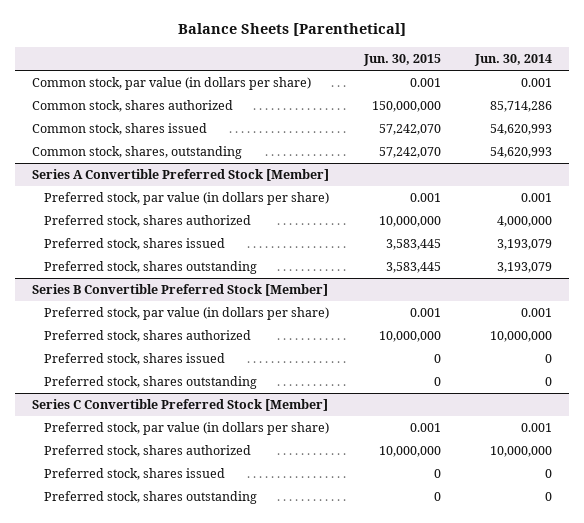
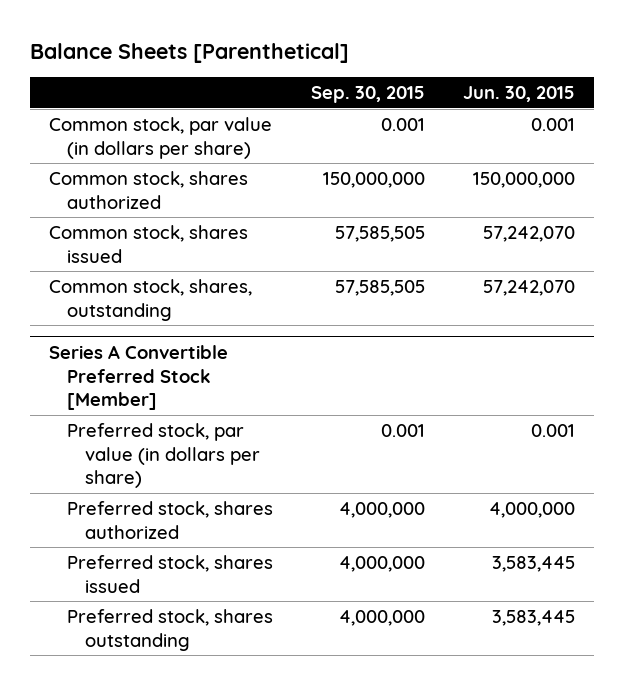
[473,54,552,67] Jun. 30, 2014 -> none
none -> [311,86,426,104] Sep. 30, 2015
[378,216,441,228] 10,000,000 -> [489,501,576,518] 4,000,000
[31,284,328,297] Series B Convertible Preferred Stock [Member] -> none
[44,307,330,321] Preferred stock, par value (in dollars per share) -> none
[44,330,252,343] Preferred stock, shares authorized -> none
[44,353,226,366] Preferred stock, shares issued -> none
[44,376,258,390] Preferred stock, shares outstanding -> none
[31,399,328,412] Series C Convertible Preferred Stock [Member] -> none
[44,422,330,436] Preferred stock, par value (in dollars per share) -> none
[44,445,252,458] Preferred stock, shares authorized -> none
[44,468,226,481] Preferred stock, shares issued -> none
[44,491,258,505] Preferred stock, shares outstanding -> none

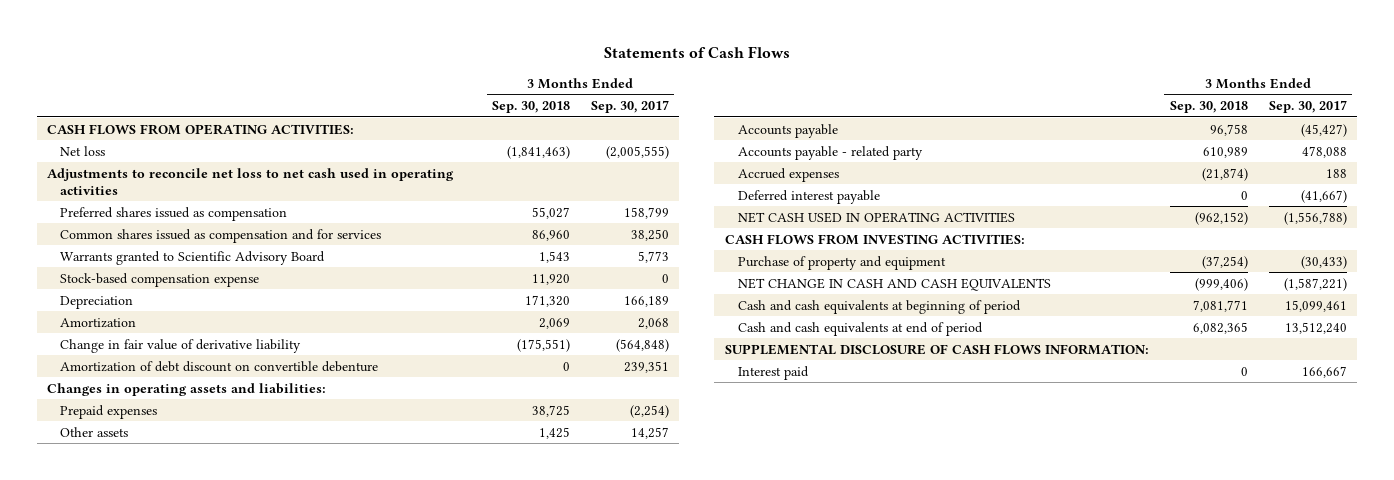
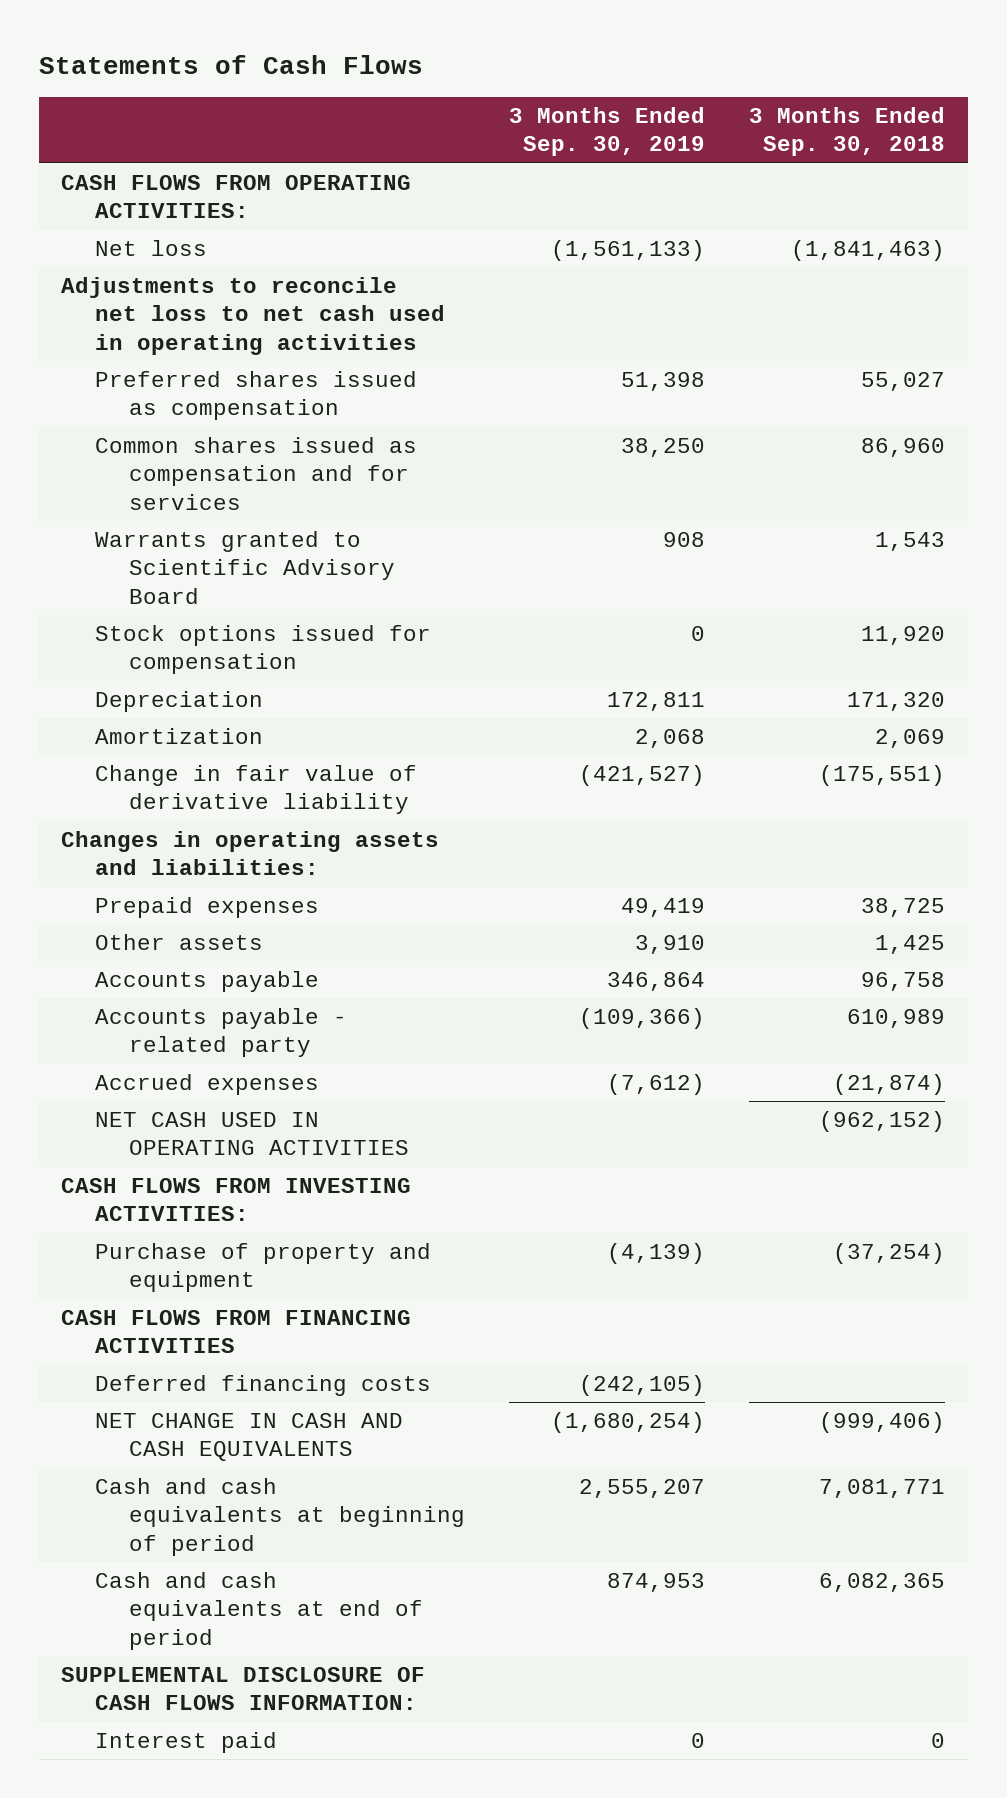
[590,100,669,114] Sep. 30, 2017 -> none
none -> [509,107,706,157] 3 Months Ended Sep. 30, 2019
[60,272,260,287] Stock-based compensation expense -> [95,625,432,675] Stock options issued for compensation
[60,360,379,372] Amortization of debt discount on convertible debenture -> none
[737,189,880,204] Deferred interest payable -> none
none -> [61,1310,412,1354] CASH FLOWS FROM FINANCING ACTIVITIES
none -> [95,1375,432,1397] Deferred financing costs

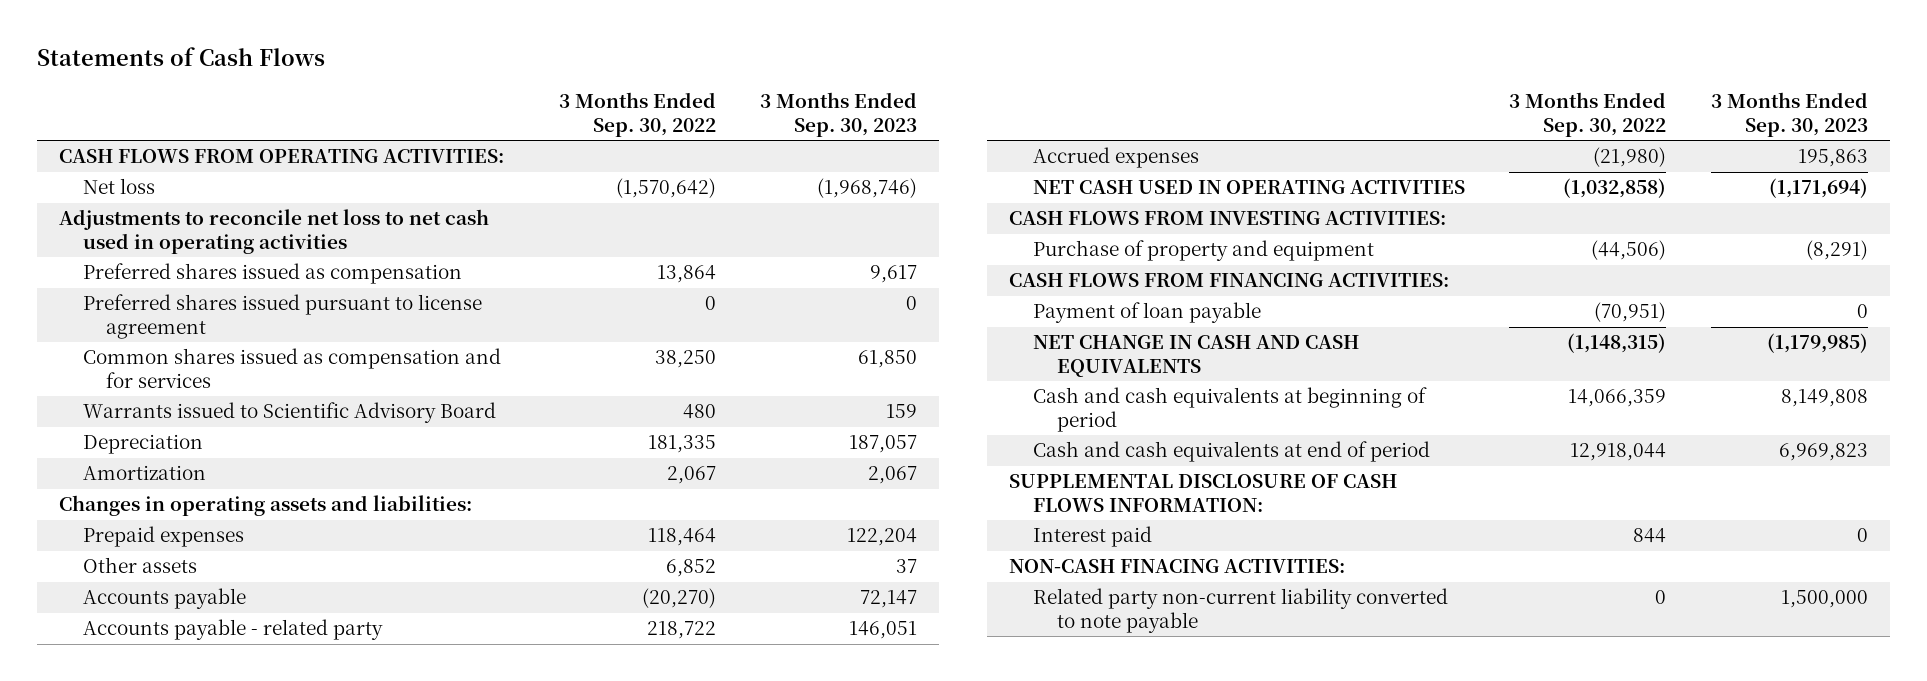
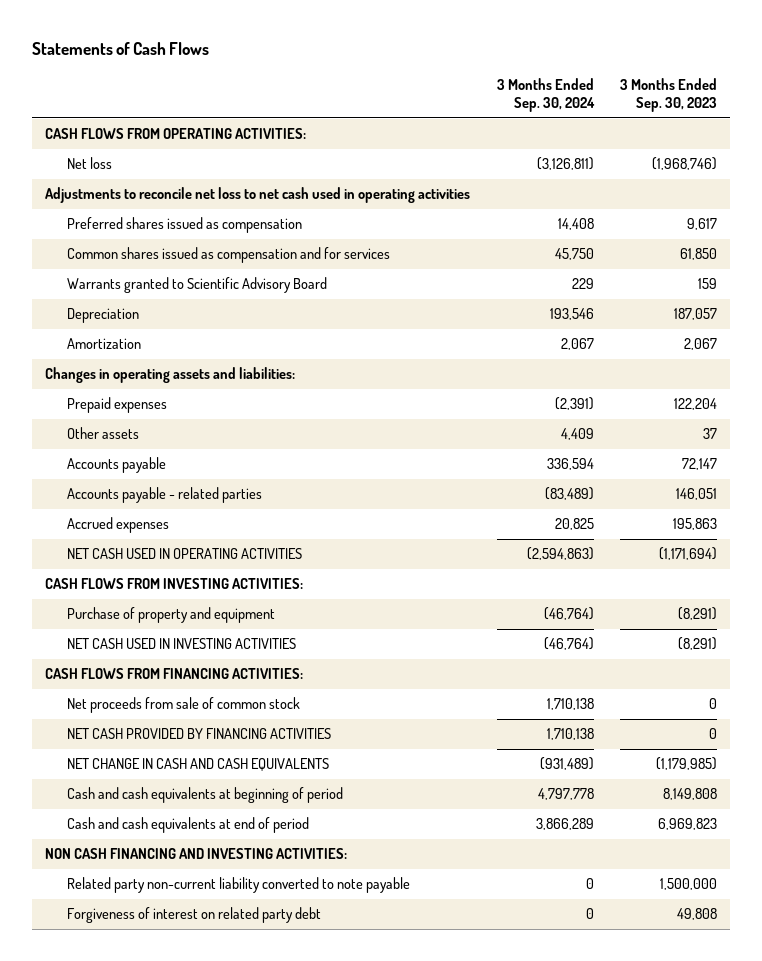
[558,91,716,137] 3 Months Ended Sep. 30, 2022 -> none
none -> [496,77,595,113] 3 Months Ended Sep. 30, 2024
[82,294,482,339] Preferred shares issued pursuant to license agreement -> none
[82,402,496,424] Warrants issued to Scientific Advisory Board -> [67,277,328,294] Warrants granted to Scientific Advisory Board
[82,619,383,641] Accounts payable - related party -> [67,487,263,504] Accounts payable - related parties
none -> [67,638,297,650] NET CASH USED IN INVESTING ACTIVITIES
[1032,302,1261,324] Payment of loan payable -> none
none -> [67,697,301,714] Net proceeds from sale of common stock
none -> [67,728,332,740] NET CASH PROVIDED BY FINANCING ACTIVITIES
[1009,474,1398,512] SUPPLEMENTAL DISCLOSURE OF CASH FLOWS INFORMATION: -> none
[1032,526,1152,548] Interest paid -> none
[1009,559,1346,574] NON-CASH FINACING ACTIVITIES: -> [45,848,348,860] NON CASH FINANCING AND INVESTING ACTIVITIES:
none -> [67,907,322,924] Forgiveness of interest on related party debt

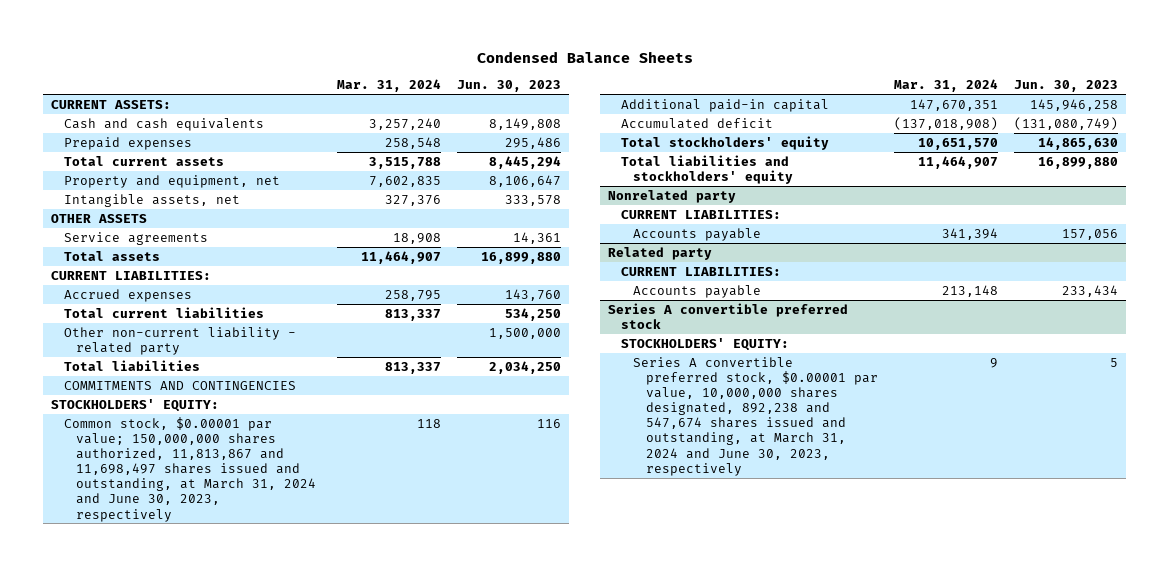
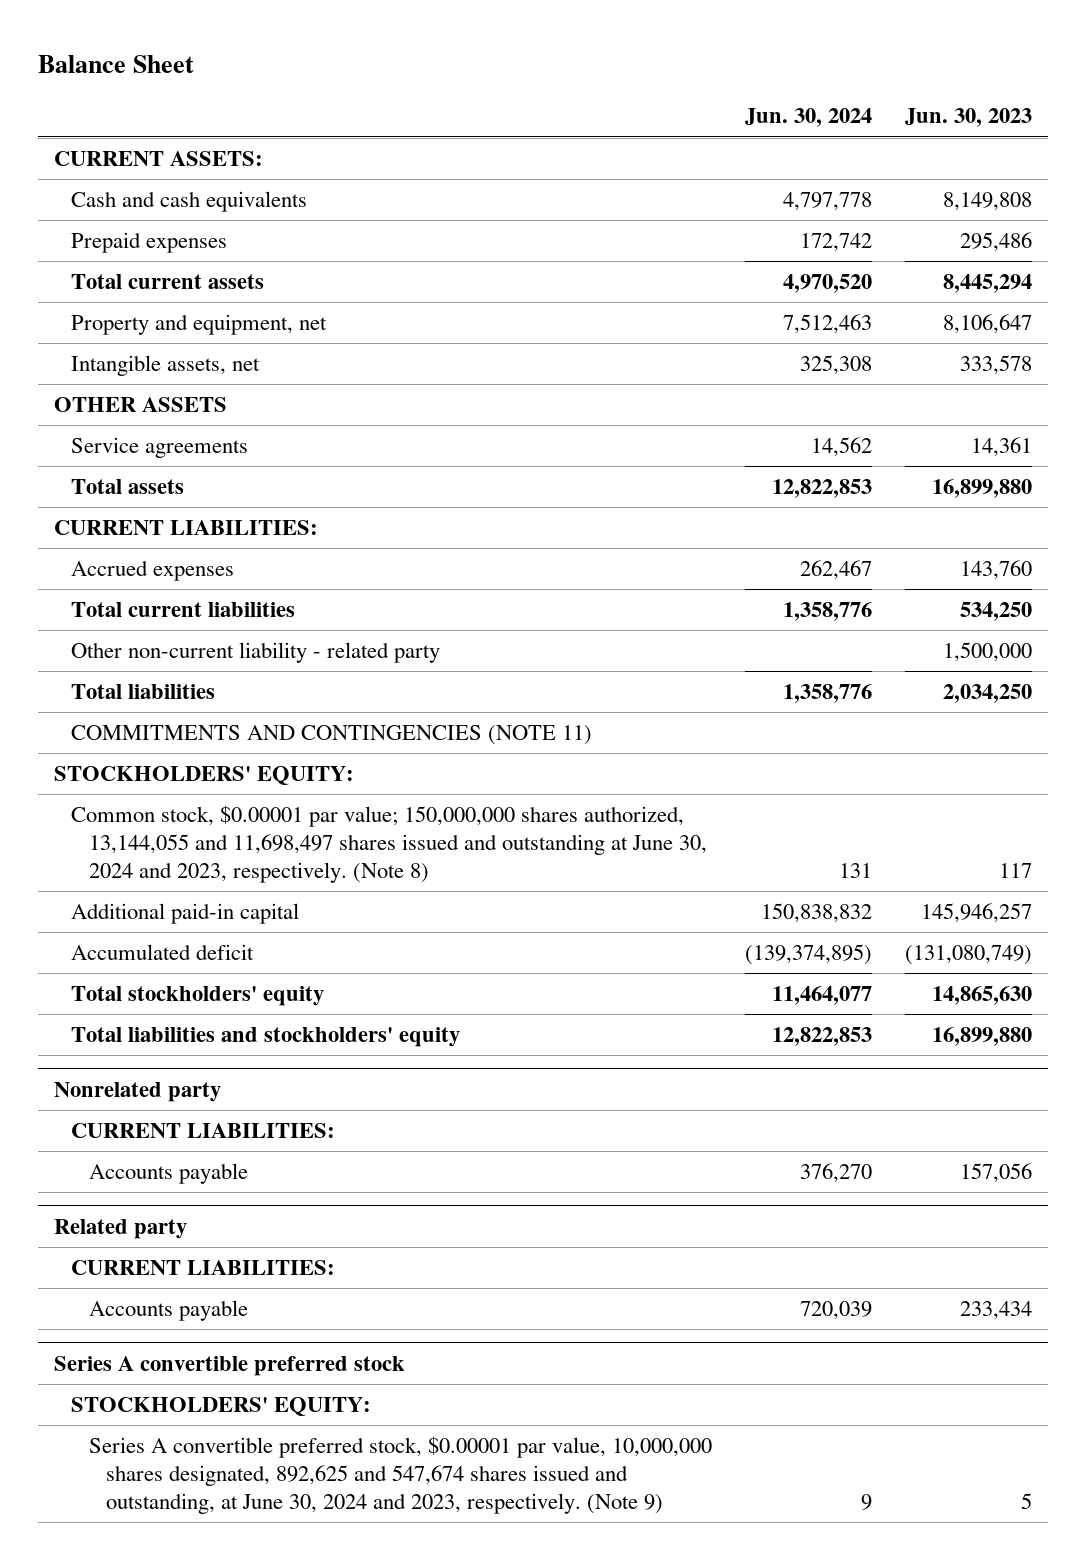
[476,50,693,63] Condensed Balance Sheets -> [37,54,194,73] Balance Sheet
[336,79,441,93] Mar. 31, 2024 -> none
none -> [744,108,872,128] Jun. 30, 2024
[63,380,296,390] COMMITMENTS AND CONTINGENCIES -> [71,725,593,746] COMMITMENTS AND CONTINGENCIES (NOTE 11)
[63,416,317,522] Common stock, $0.00001 par value; 150,000,000 shares authorized, 11,813,867 and 11,698,497 shares issued and outstanding, at March 31, 2024 and June 30, 2023, respectively -> [71,805,707,883] Common stock, $0.00001 par value; 150,000,000 shares authorized, 13,144,055 and 11,698,497 shares issued and outstanding at June 30, 2024 and 2023, respectively. (Note 8)
[537,418,562,428] 116 -> [998,862,1032,878] 117
[1030,98,1119,111] 145,946,258 -> [920,903,1032,924] 145,946,257
[633,356,878,476] Series A convertible preferred stock, $0.00001 par value, 10,000,000 shares designated, 892,238 and 547,674 shares issued and outstanding, at March 31, 2024 and June 30, 2023, respectively -> [88,1436,712,1514] Series A convertible preferred stock, $0.00001 par value, 10,000,000 shares designated, 892,625 and 547,674 shares issued and outstanding, at June 30, 2024 and 2023, respectively. (Note 9)

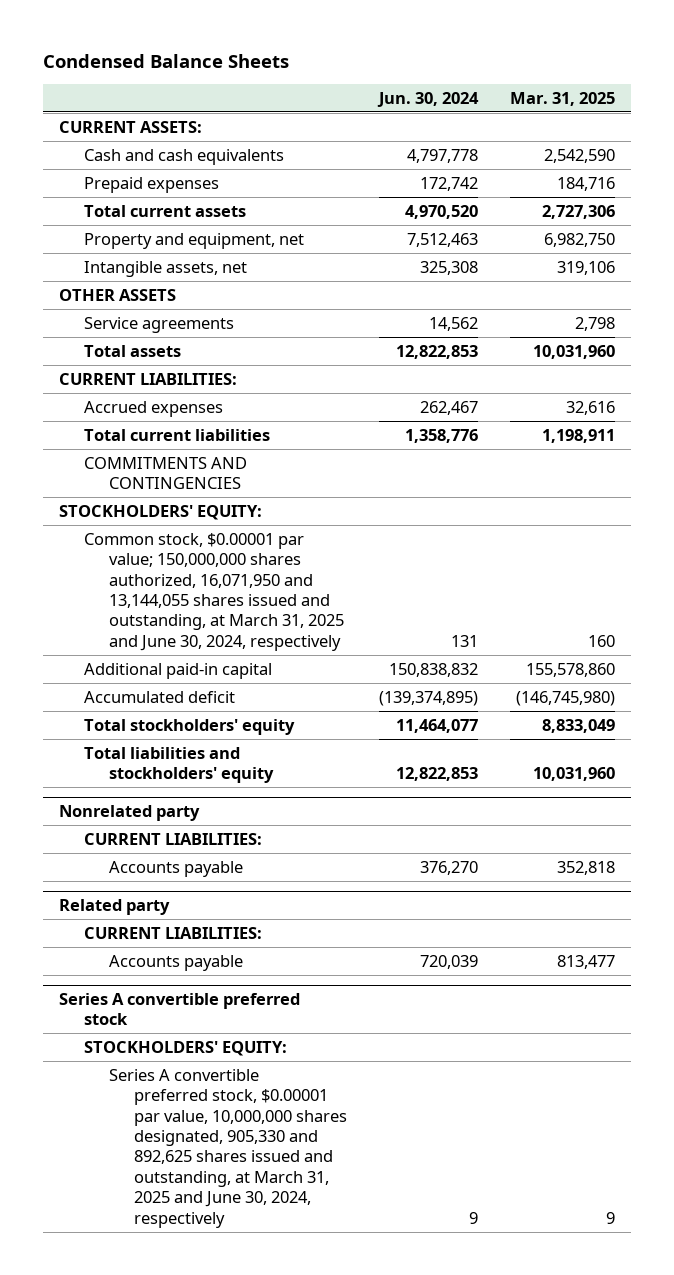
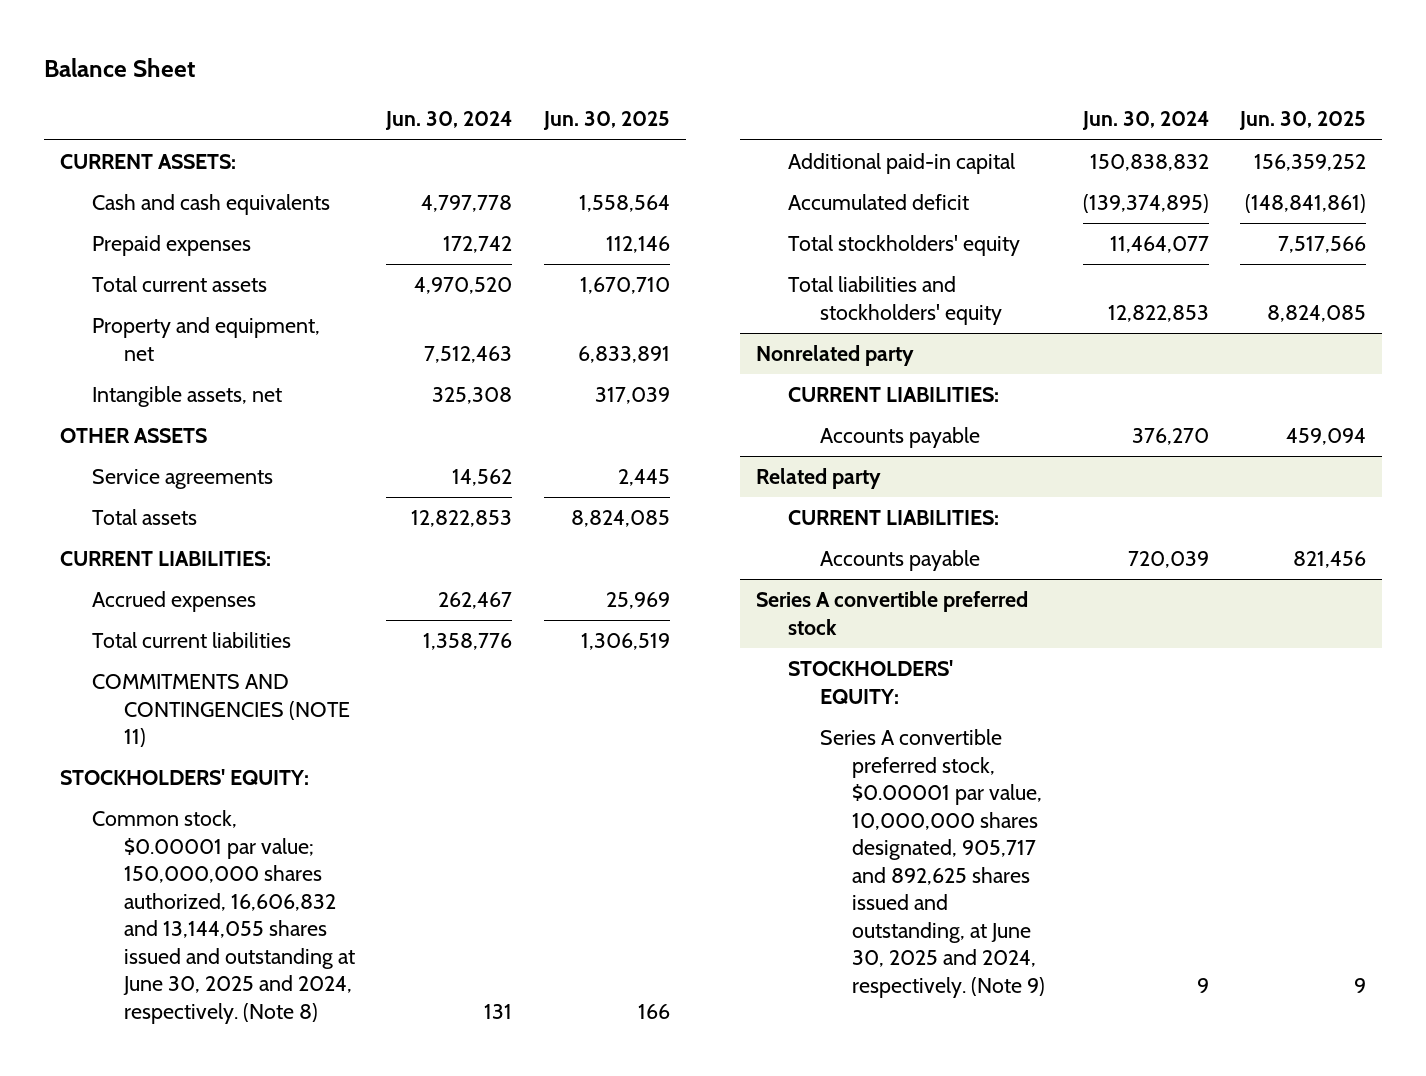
[42,53,289,68] Condensed Balance Sheets -> [43,57,195,77] Balance Sheet
[510,91,616,106] Mar. 31, 2025 -> none
none -> [543,111,671,131] Jun. 30, 2025
[83,456,247,490] COMMITMENTS AND CONTINGENCIES -> [91,674,350,748] COMMITMENTS AND CONTINGENCIES (NOTE 11)
[83,532,344,651] Common stock, $0.00001 par value; 150,000,000 shares authorized, 16,071,950 and 13,144,055 shares issued and outstanding, at March 31, 2025 and June 30, 2024, respectively -> [91,810,355,1024] Common stock, $0.00001 par value; 150,000,000 shares authorized, 16,606,832 and 13,144,055 shares issued and outstanding at June 30, 2025 and 2024, respectively. (Note 8)
[108,1068,348,1228] Series A convertible preferred stock, $0.00001 par value, 10,000,000 shares designated, 905,330 and 892,625 shares issued and outstanding, at March 31, 2025 and June 30, 2024, respectively -> [819,729,1045,998] Series A convertible preferred stock, $0.00001 par value, 10,000,000 shares designated, 905,717 and 892,625 shares issued and outstanding, at June 30, 2025 and 2024, respectively. (Note 9)

